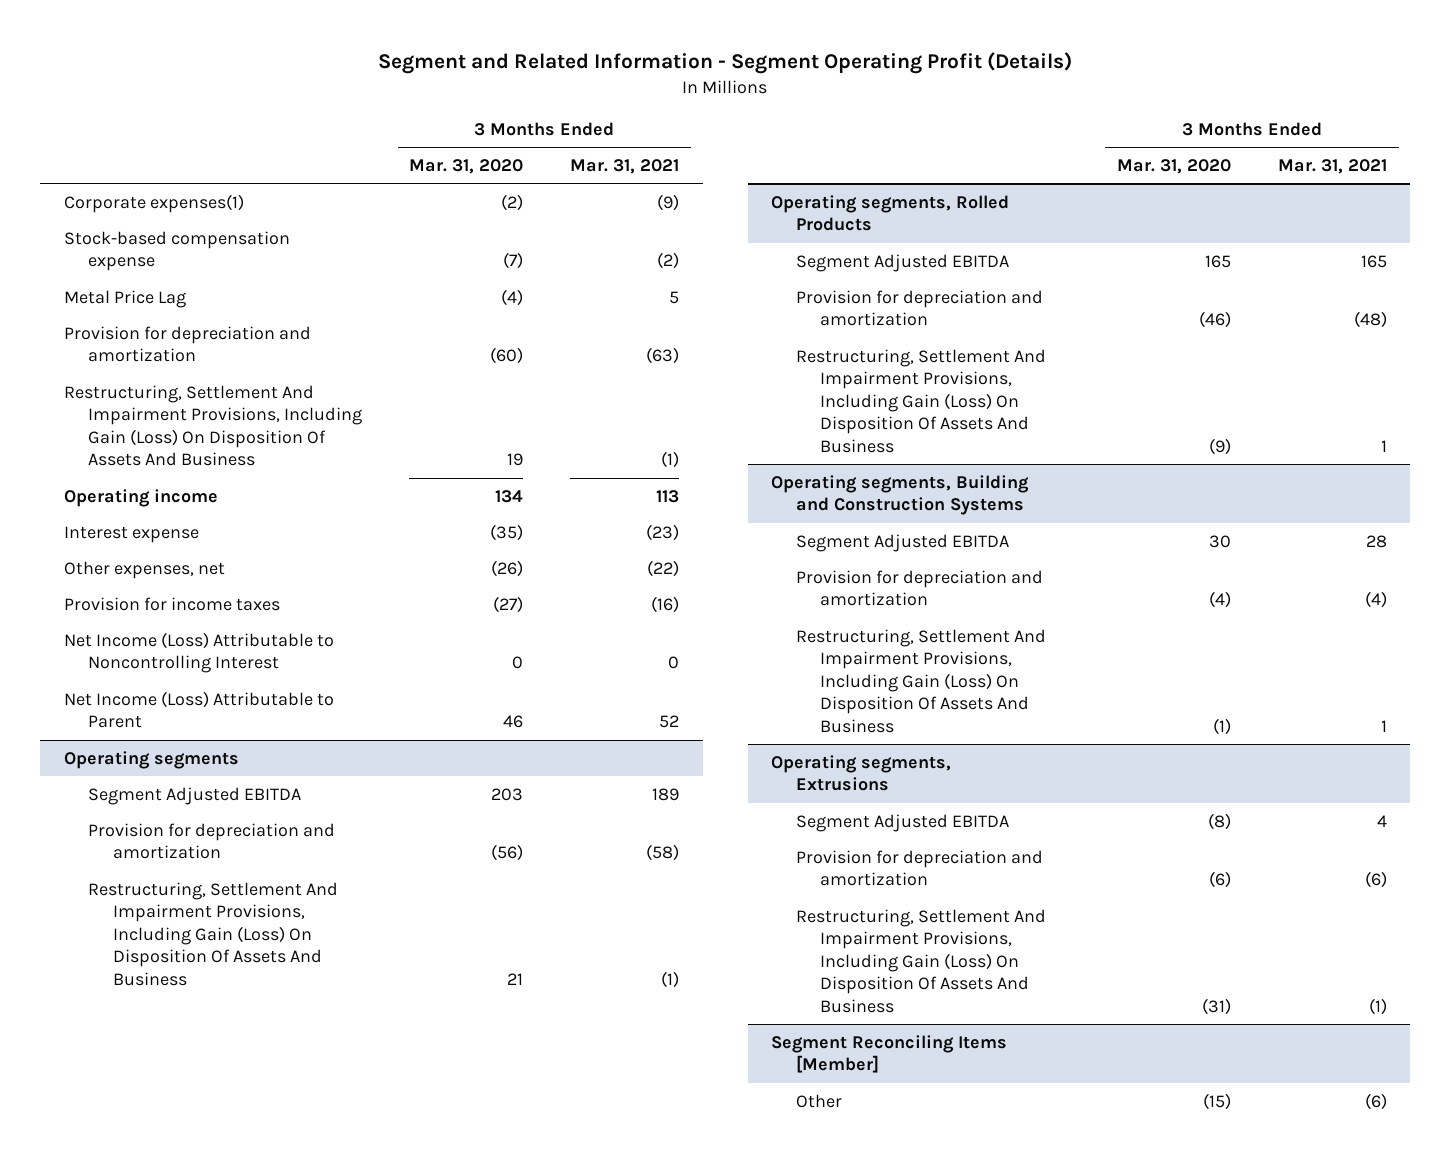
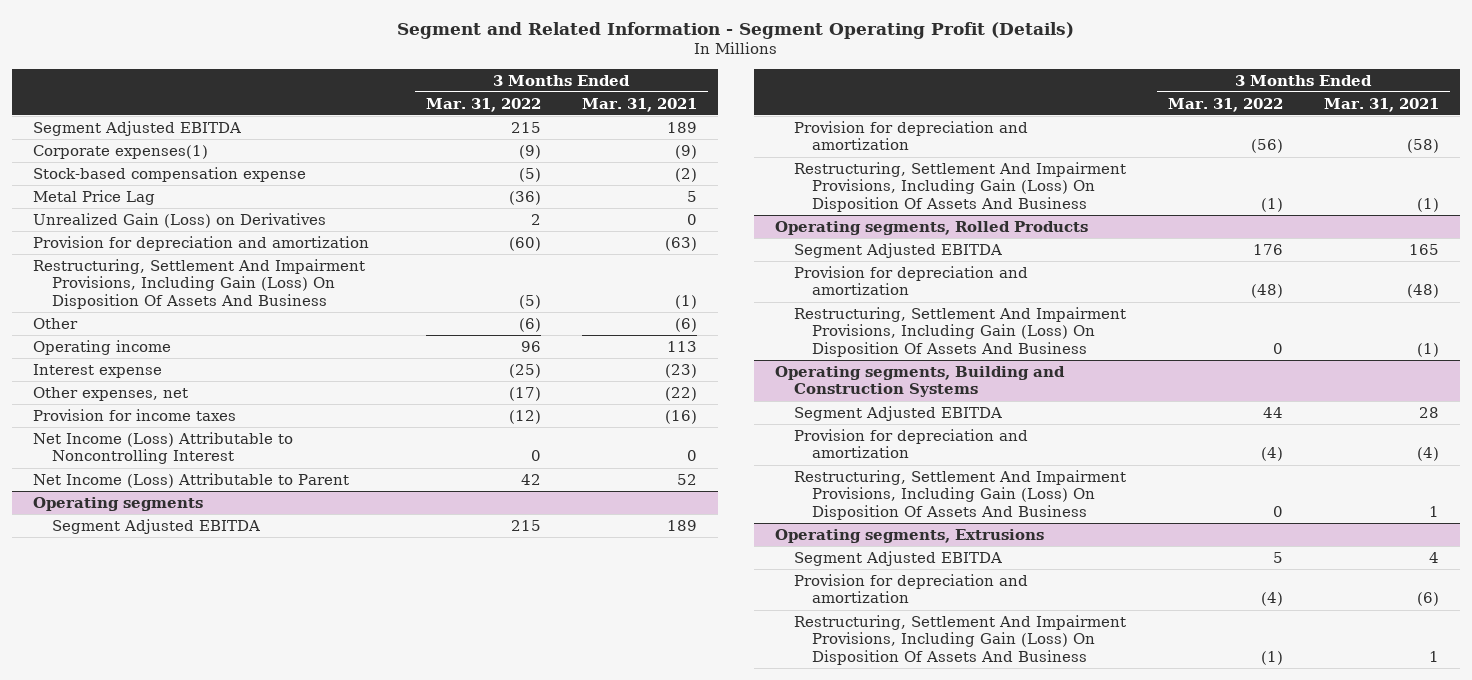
[409,158,524,174] Mar. 31, 2020 -> none
none -> [425,97,541,112] Mar. 31, 2022
none -> [33,120,242,136] Segment Adjusted EBITDA
none -> [33,212,327,228] Unrealized Gain (Loss) on Derivatives
none -> [33,317,79,329] Other
[1380,439,1387,452] 1 -> [1417,343,1440,358] (1)
[771,1034,1008,1074] Segment Reconciling Items [Member] -> none
[795,1093,842,1108] Other -> none
[1368,997,1387,1015] (1) -> [1429,651,1440,663] 1

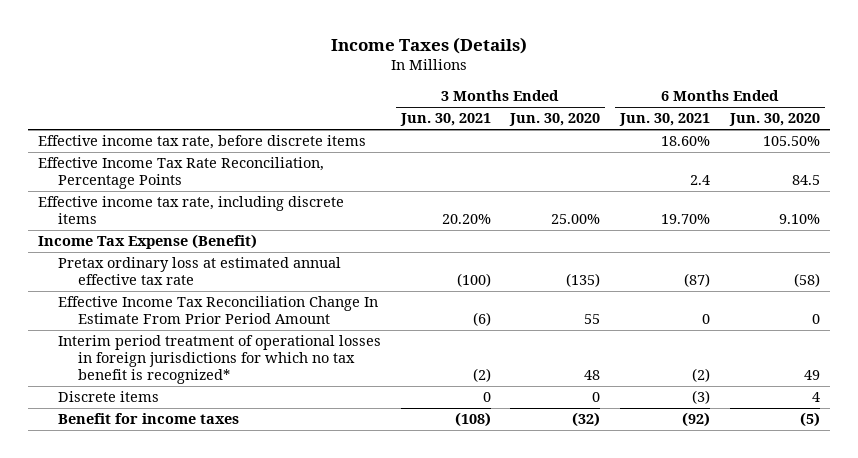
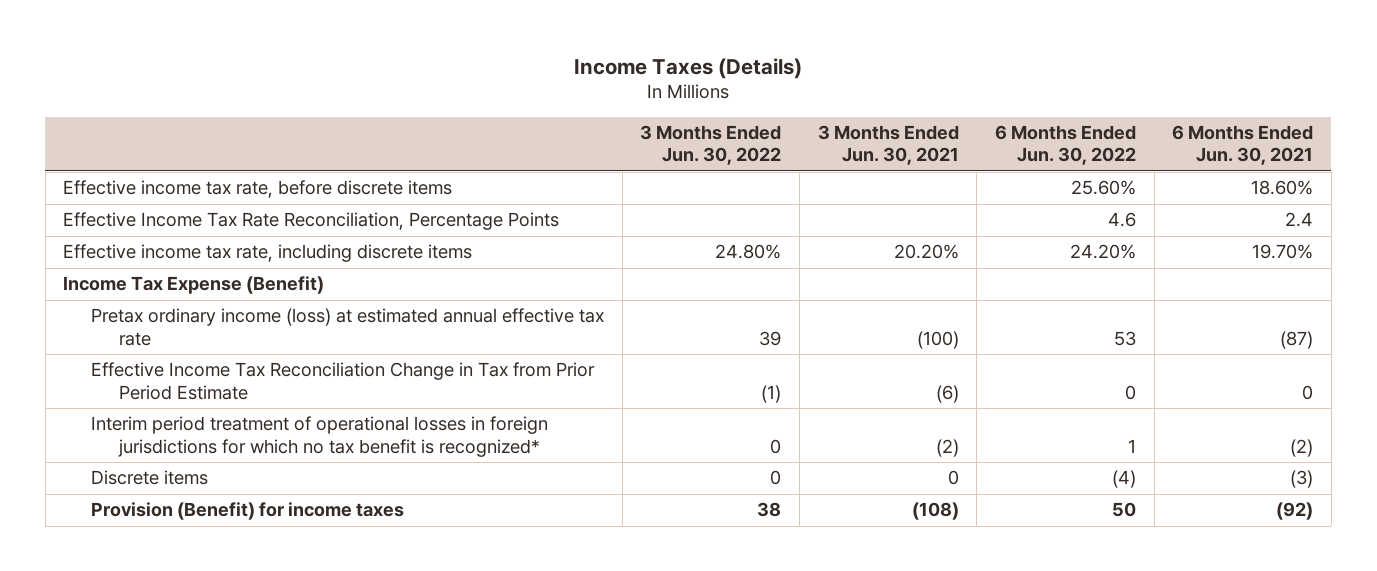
[509,113,601,127] Jun. 30, 2020 -> none
[728,113,820,127] Jun. 30, 2020 -> none
none -> [640,125,782,166] 3 Months Ended Jun. 30, 2022
none -> [994,125,1136,166] 6 Months Ended Jun. 30, 2022
[57,257,341,286] Pretax ordinary loss at estimated annual effective tax rate -> [91,308,605,346] Pretax ordinary income (loss) at estimated annual effective tax rate
[57,296,378,325] Effective Income Tax Reconciliation Change In Estimate From Prior Period Amount -> [91,362,596,400] Effective Income Tax Reconciliation Change in Tax from Prior Period Estimate
[57,413,239,425] Benefit for income taxes -> [91,502,405,521] Provision (Benefit) for income taxes

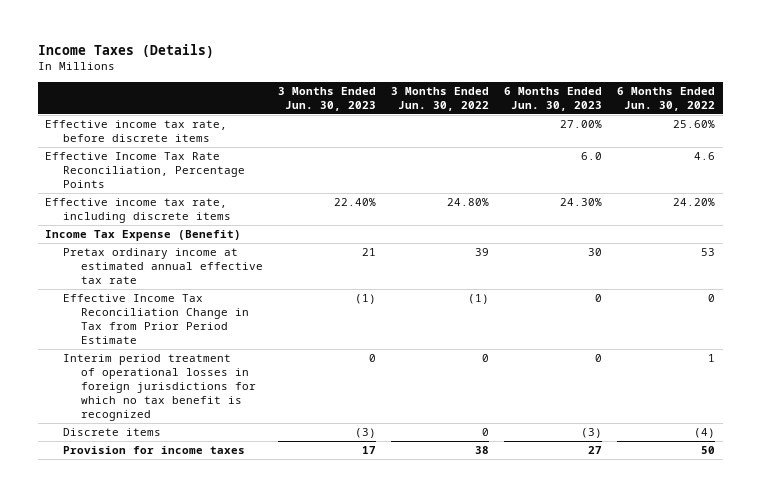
[817,125,959,166] 3 Months Ended Jun. 30, 2021 -> none
[1172,125,1314,166] 6 Months Ended Jun. 30, 2021 -> none
none -> [277,86,376,111] 3 Months Ended Jun. 30, 2023
none -> [504,86,603,111] 6 Months Ended Jun. 30, 2023
[91,308,605,346] Pretax ordinary income (loss) at estimated annual effective tax rate -> [63,248,263,284] Pretax ordinary income at estimated annual effective tax rate
[91,416,549,457] Interim period treatment of operational losses in foreign jurisdictions for which no tax benefit is recognized* -> [63,354,256,421] Interim period treatment of operational losses in foreign jurisdictions for which no tax benefit is recognized
[91,502,405,521] Provision (Benefit) for income taxes -> [63,446,246,455] Provision for income taxes

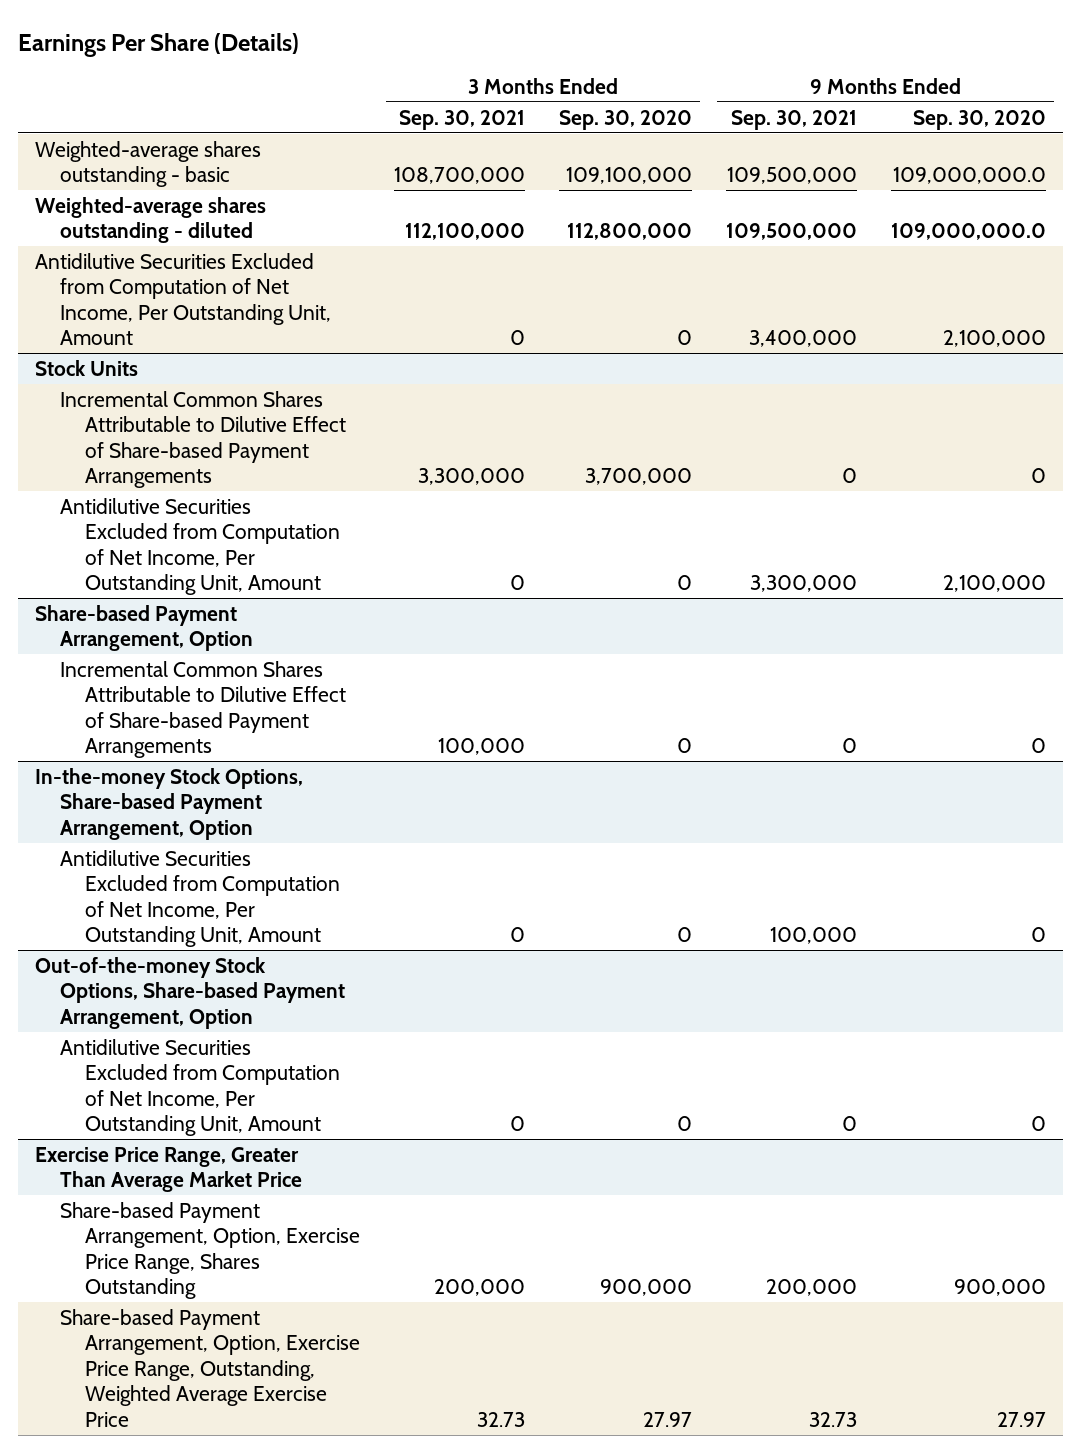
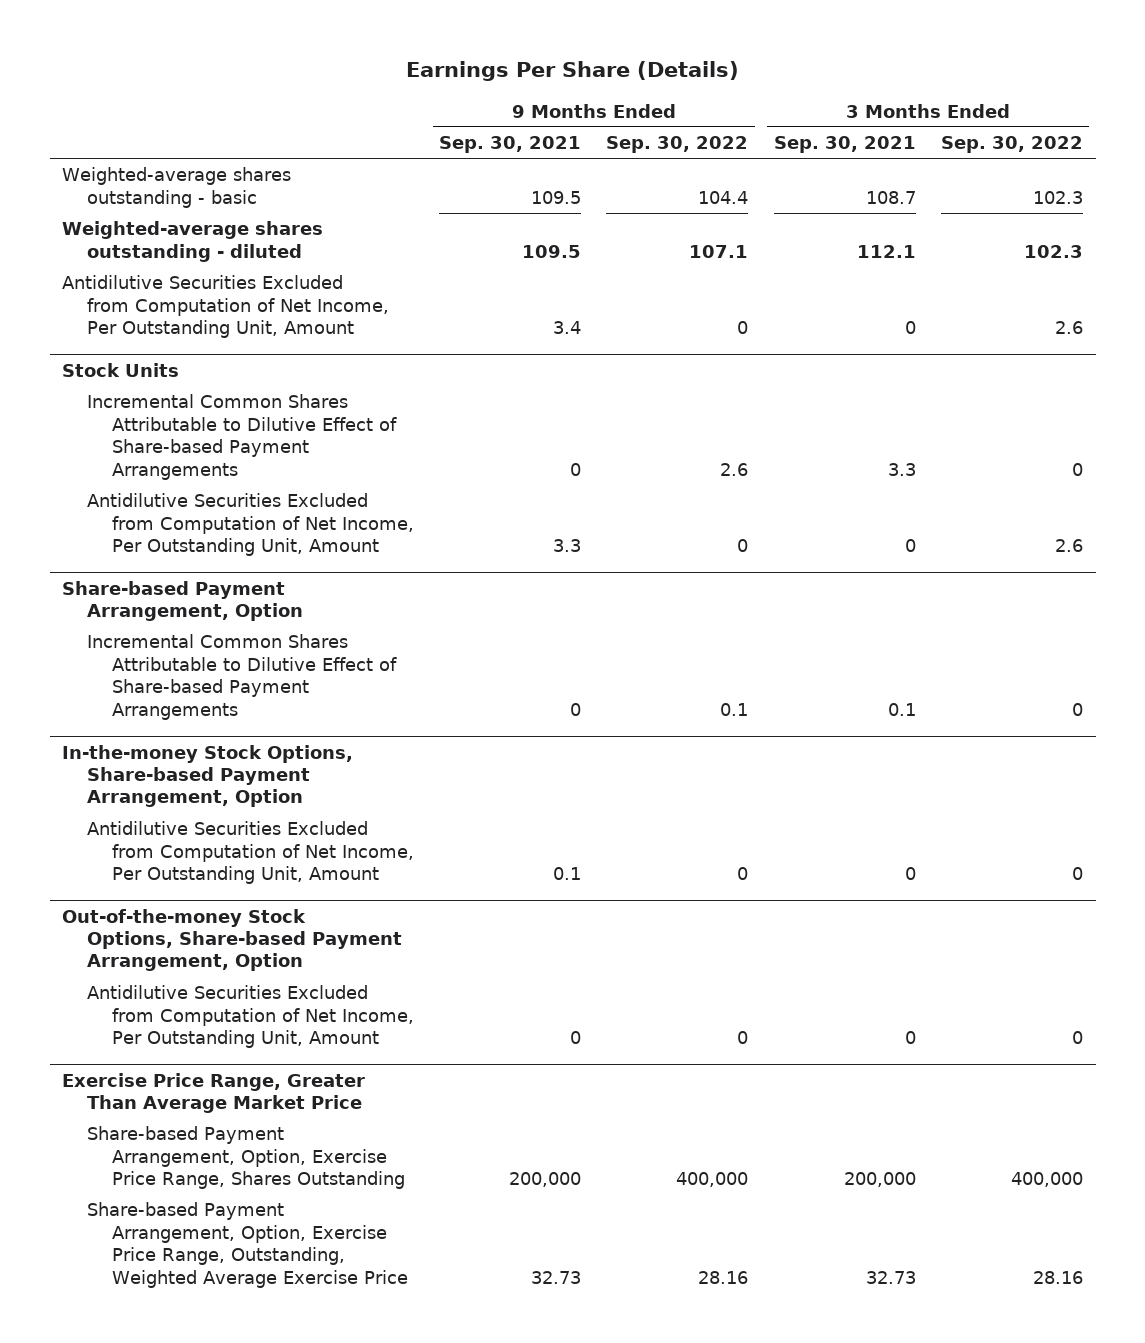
[558,109,692,130] Sep. 30, 2020 -> none
[912,109,1046,130] Sep. 30, 2020 -> none
none -> [606,136,749,154] Sep. 30, 2022
none -> [941,136,1084,154] Sep. 30, 2022
[394,167,526,185] 108,700,000 -> [865,190,916,204] 108.7
[726,167,857,185] 109,500,000 -> [530,190,581,204] 109.5
[405,223,526,241] 112,100,000 -> [856,244,916,258] 112.1
[725,223,857,241] 109,500,000 -> [521,244,581,258] 109.5
[748,330,857,348] 3,400,000 -> [552,321,581,335] 3.4
[418,468,526,486] 3,300,000 -> [887,462,916,476] 3.3
[749,575,857,593] 3,300,000 -> [552,539,581,553] 3.3
[438,738,526,756] 100,000 -> [887,702,916,716] 0.1
[769,927,857,945] 100,000 -> [552,867,581,881] 0.1

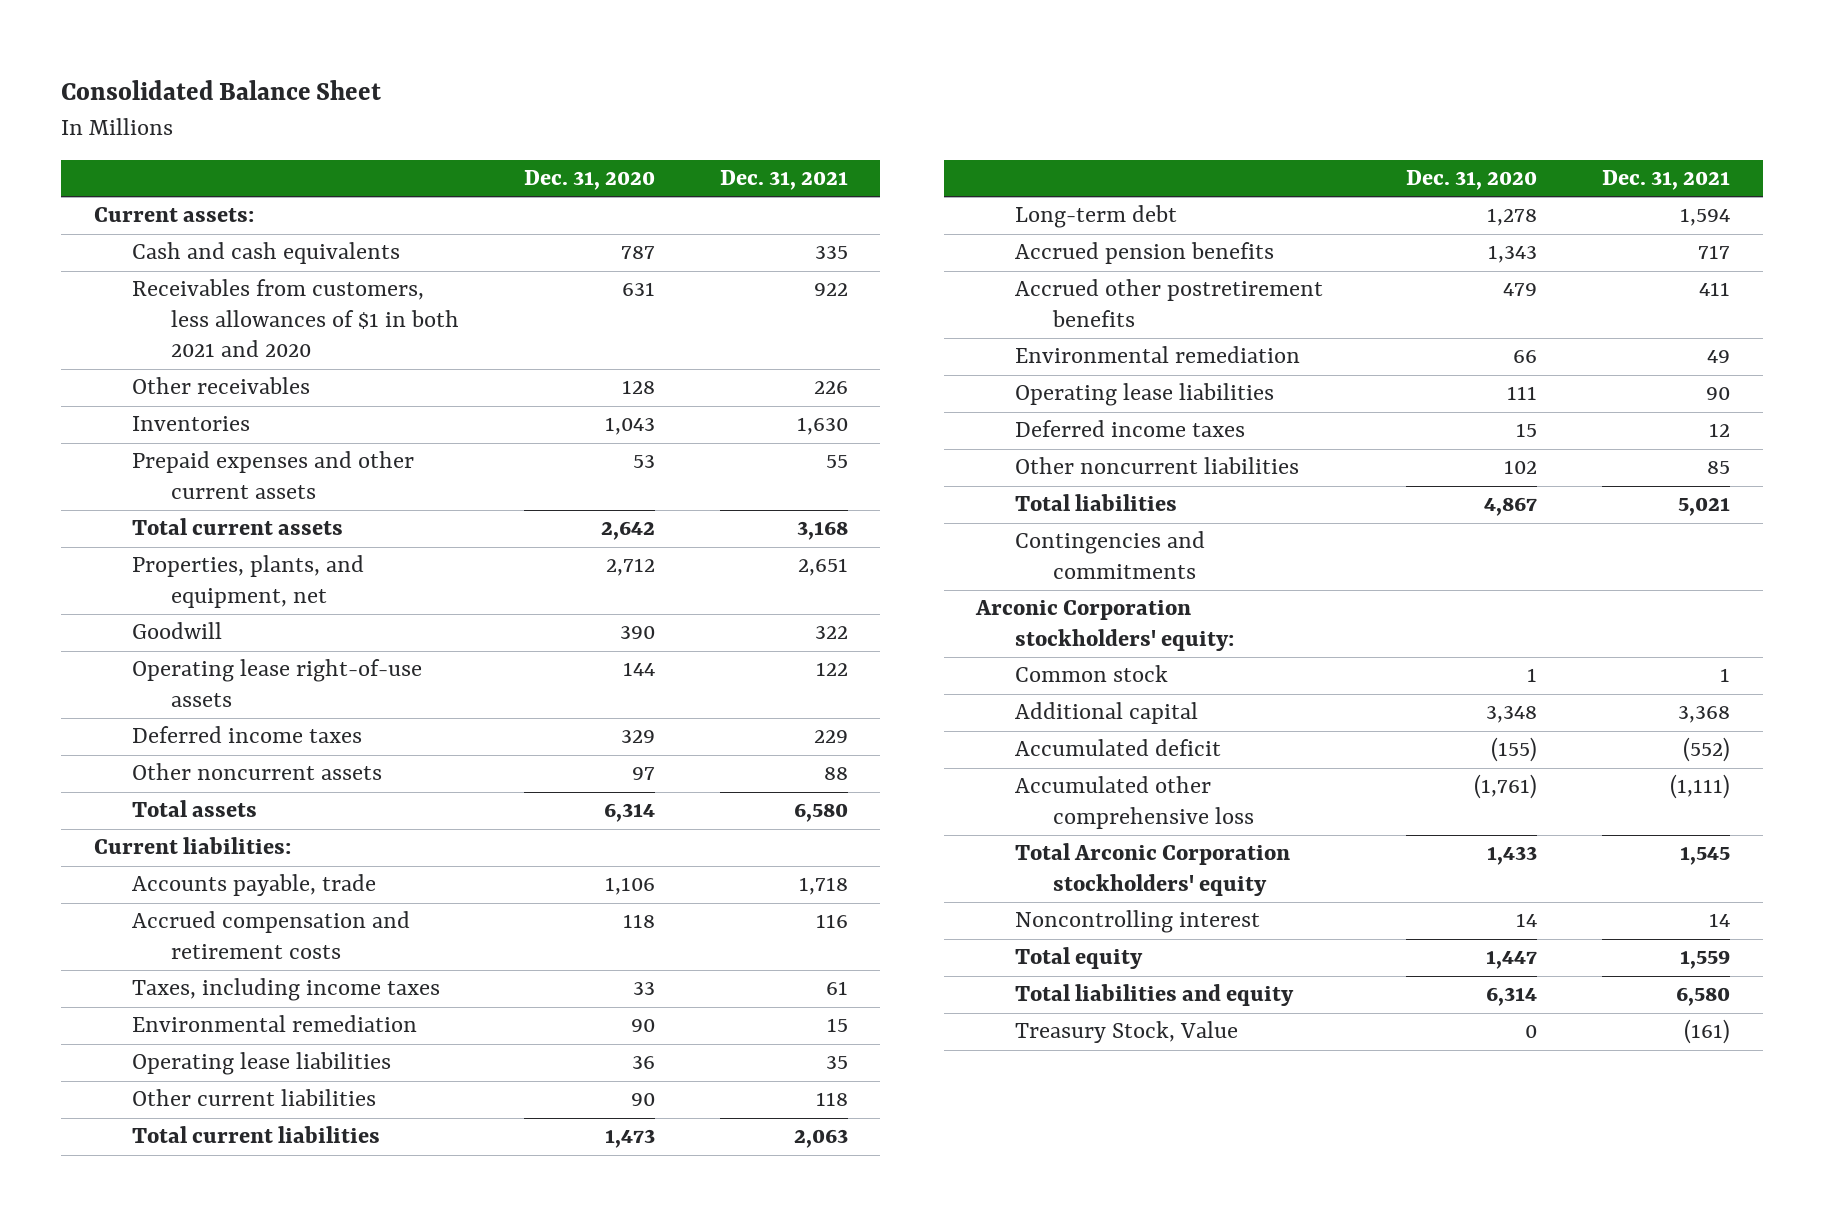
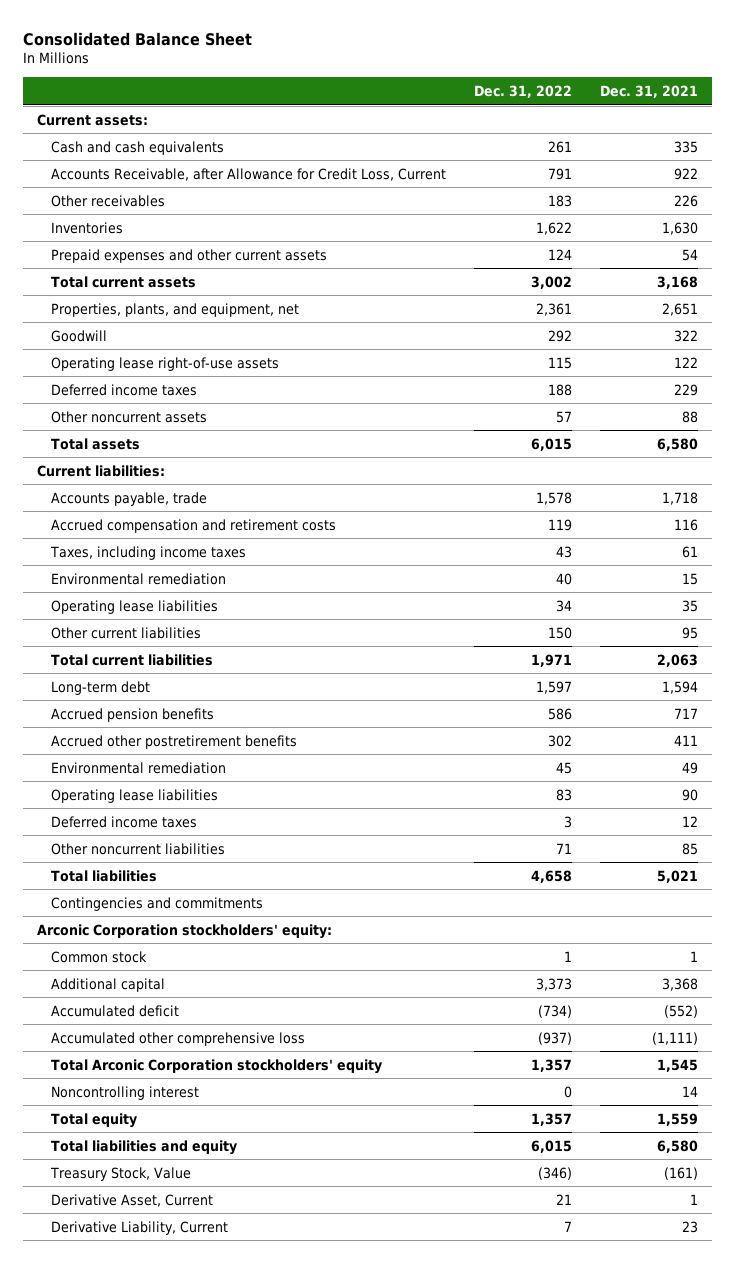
[523,170,655,191] Dec. 31, 2020 -> none
none -> [474,85,573,99] Dec. 31, 2022
[132,279,459,358] Receivables from customers, less allowances of $1 in both 2021 and 2020 -> [50,167,446,181] Accounts Receivable, after Allowance for Credit Loss, Current
[825,455,848,469] 55 -> [682,248,699,261] 54
[815,1092,848,1107] 118 -> [682,626,699,639] 95
none -> [50,1193,213,1207] Derivative Asset, Current
none -> [50,1220,228,1235] Derivative Liability, Current

